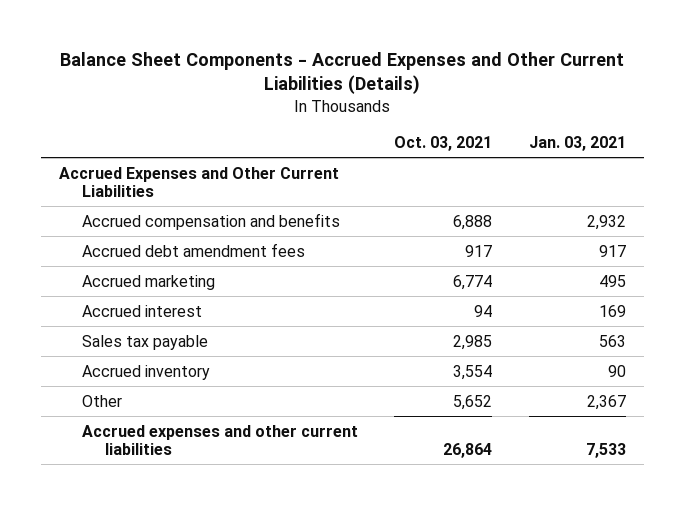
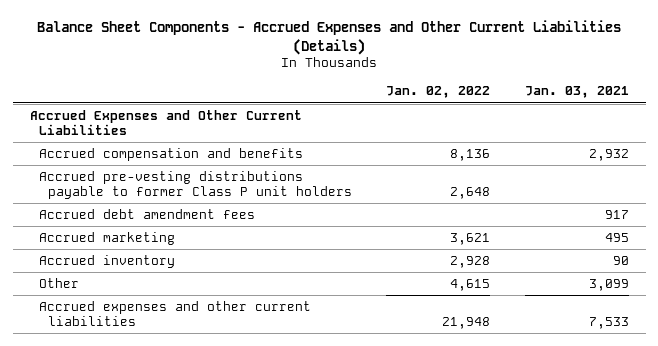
[394,136,493,152] Oct. 03, 2021 -> none
none -> [386,86,491,99] Jan. 02, 2022
none -> [38,170,353,200] Accrued pre-vesting distributions payable to former Class P unit holders
[82,304,203,317] Accrued interest -> none
[82,334,209,350] Sales tax payable -> none
[586,394,626,410] 2,367 -> [588,278,629,291] 3,099

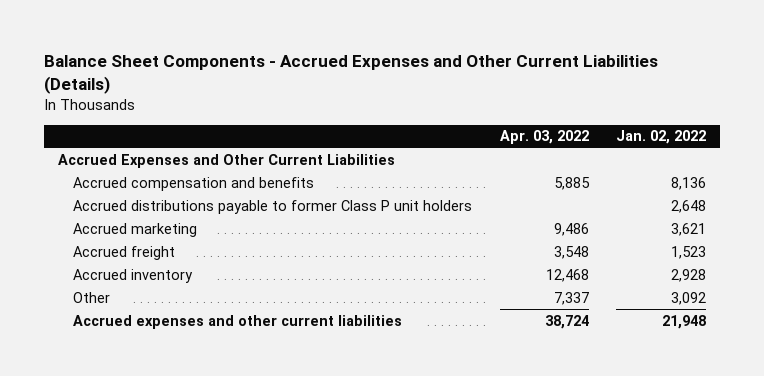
[524,86,629,99] Jan. 03, 2021 -> none
none -> [499,130,589,145] Apr. 03, 2022
[38,208,255,219] Accrued debt amendment fees -> none
[38,170,353,200] Accrued pre-vesting distributions payable to former Class P unit holders -> [73,199,473,214] Accrued distributions payable to former Class P unit holders
none -> [73,245,176,260] Accrued freight
[450,278,491,291] 4,615 -> [670,291,706,305] 3,092

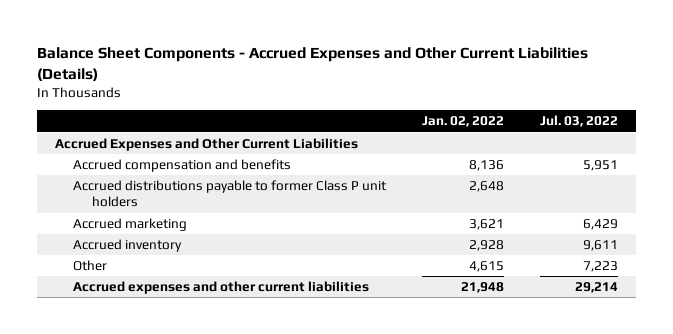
[499,130,589,145] Apr. 03, 2022 -> none
none -> [539,115,618,128] Jul. 03, 2022
[73,245,176,260] Accrued freight -> none
[670,291,706,305] 3,092 -> [469,260,505,272] 4,615

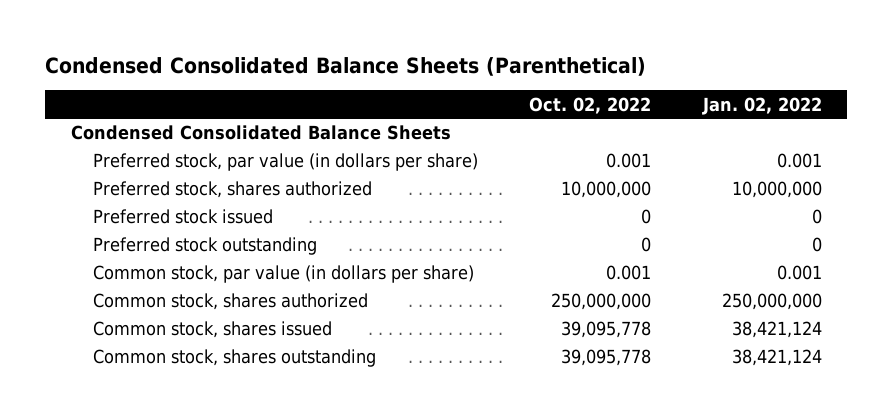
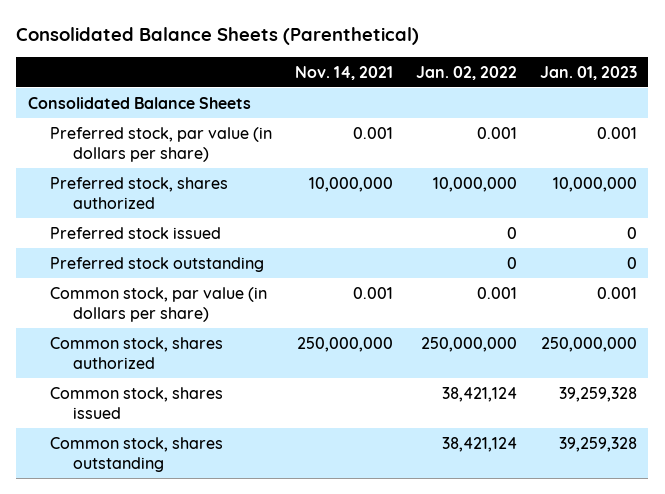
[44,56,646,76] Condensed Consolidated Balance Sheets (Parenthetical) -> [16,27,420,46] Consolidated Balance Sheets (Parenthetical)
[529,96,652,114] Oct. 02, 2022 -> none
none -> [295,65,394,80] Nov. 14, 2021
none -> [539,65,637,80] Jan. 01, 2023
[70,125,451,141] Condensed Consolidated Balance Sheets -> [27,96,251,109] Consolidated Balance Sheets

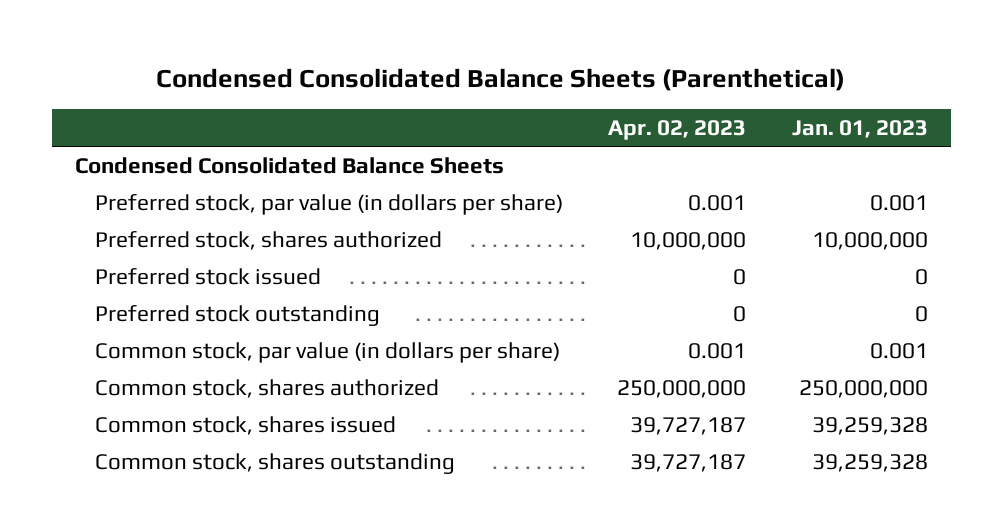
[16,27,420,46] Consolidated Balance Sheets (Parenthetical) -> [156,68,846,92] Condensed Consolidated Balance Sheets (Parenthetical)
[295,65,394,80] Nov. 14, 2021 -> none
[416,65,518,80] Jan. 02, 2022 -> none
none -> [608,120,747,141] Apr. 02, 2023
[27,96,251,109] Consolidated Balance Sheets -> [75,156,505,174] Condensed Consolidated Balance Sheets

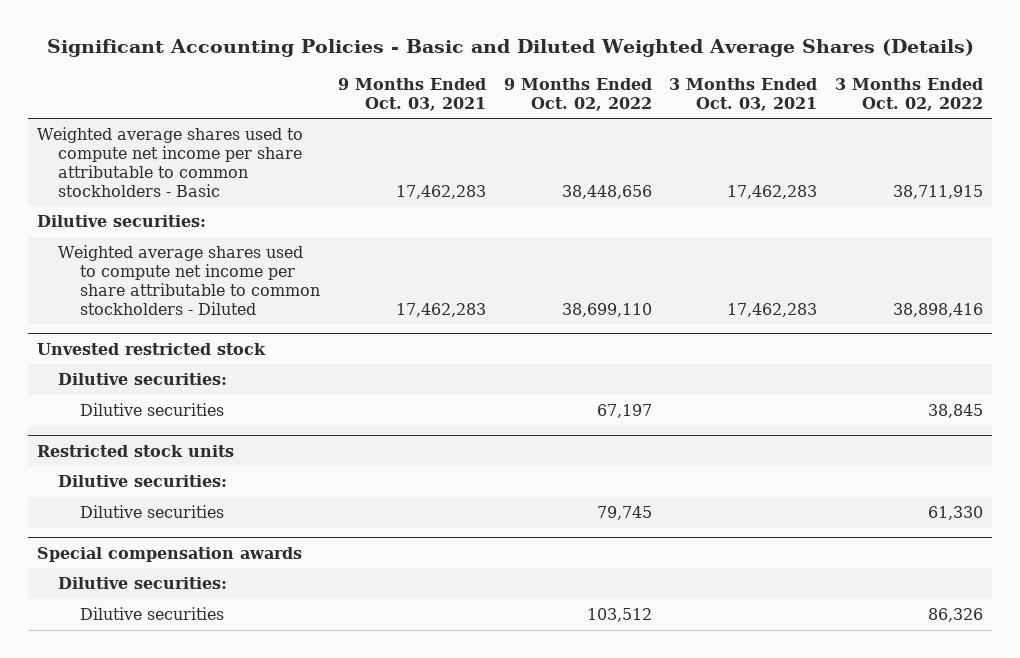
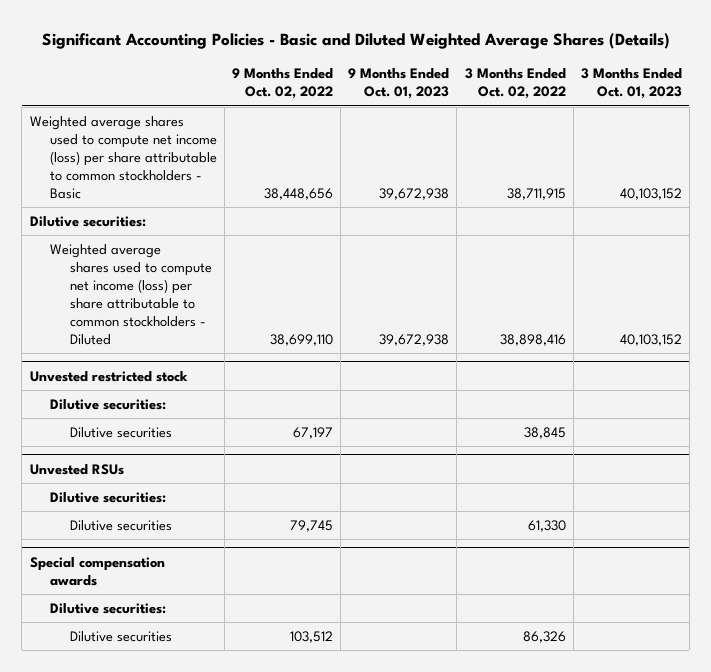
[337,77,486,111] 9 Months Ended Oct. 03, 2021 -> none
[669,77,818,111] 3 Months Ended Oct. 03, 2021 -> none
none -> [348,68,450,100] 9 Months Ended Oct. 01, 2023
none -> [580,68,682,100] 3 Months Ended Oct. 01, 2023
[36,127,303,197] Weighted average shares used to compute net income per share attributable to common stockholders - Basic -> [29,116,217,199] Weighted average shares used to compute net income (loss) per share attributable to common stockholders - Basic
[58,245,321,315] Weighted average shares used to compute net income per share attributable to common stockholders - Diluted -> [49,244,212,345] Weighted average shares used to compute net income (loss) per share attributable to common stockholders - Diluted
[36,444,234,457] Restricted stock units -> [29,463,124,475] Unvested RSUs

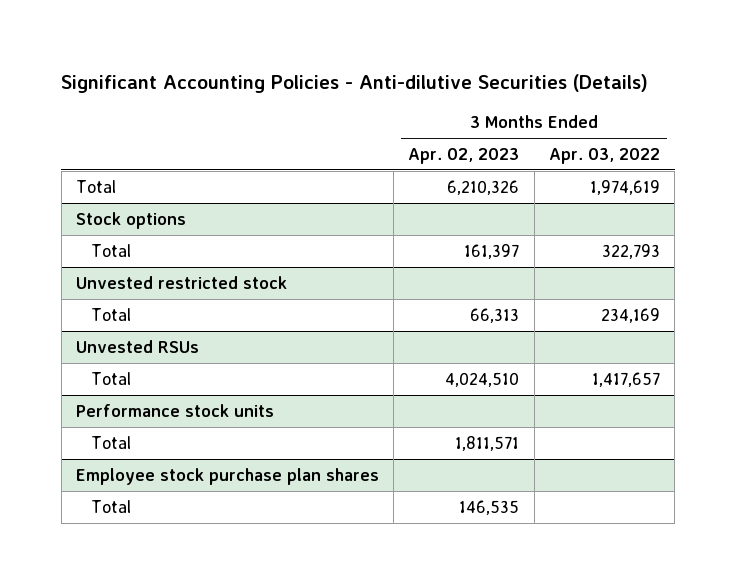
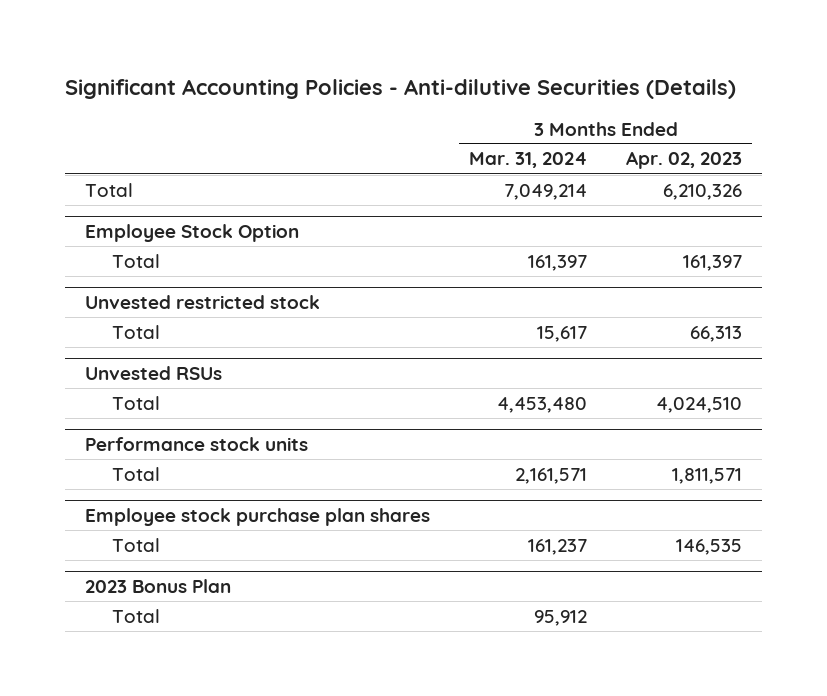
[548,148,660,165] Apr. 03, 2022 -> none
none -> [469,152,588,169] Mar. 31, 2024
[76,211,187,229] Stock options -> [84,223,299,242] Employee Stock Option
none -> [84,578,231,593] 2023 Bonus Plan
none -> [111,608,160,623] Total

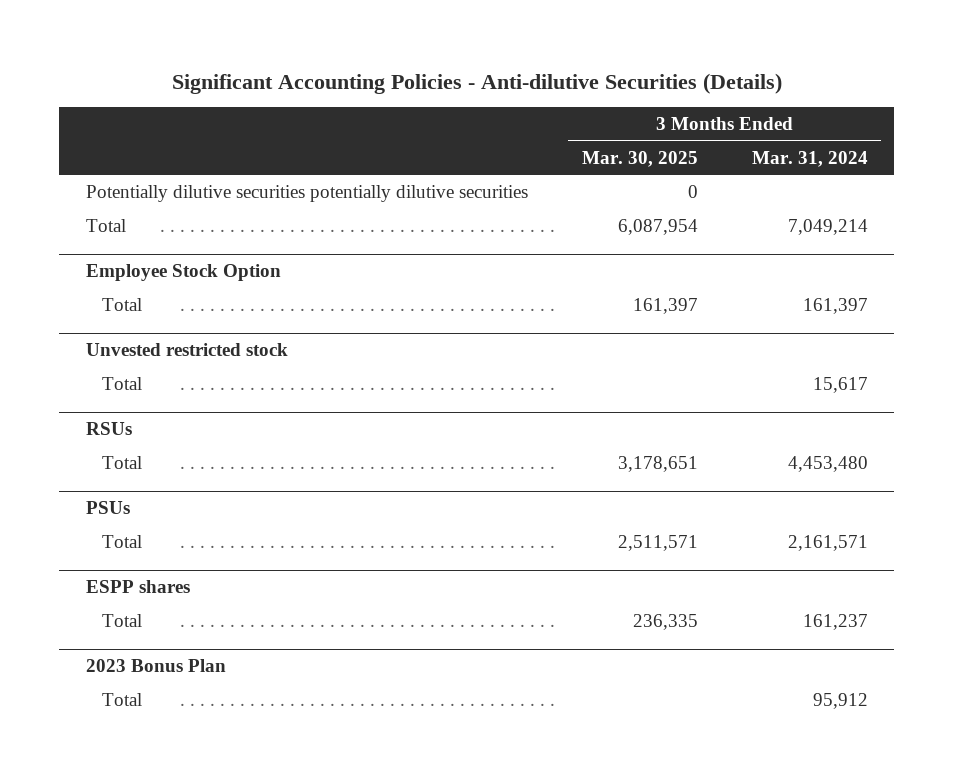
[626,151,743,170] Apr. 02, 2023 -> none
none -> [581,150,698,167] Mar. 30, 2025
none -> [86,184,529,202] Potentially dilutive securities potentially dilutive securities
[84,365,222,380] Unvested RSUs -> [86,422,133,436] RSUs
[84,436,308,451] Performance stock units -> [86,501,131,515] PSUs
[84,507,430,526] Employee stock purchase plan shares -> [86,580,191,594] ESPP shares

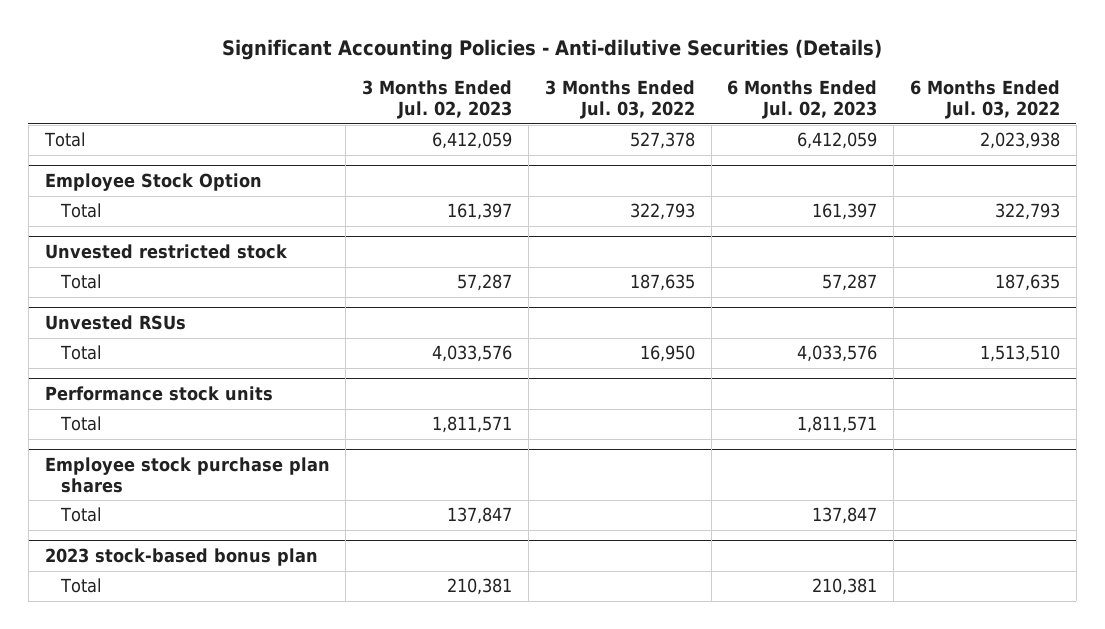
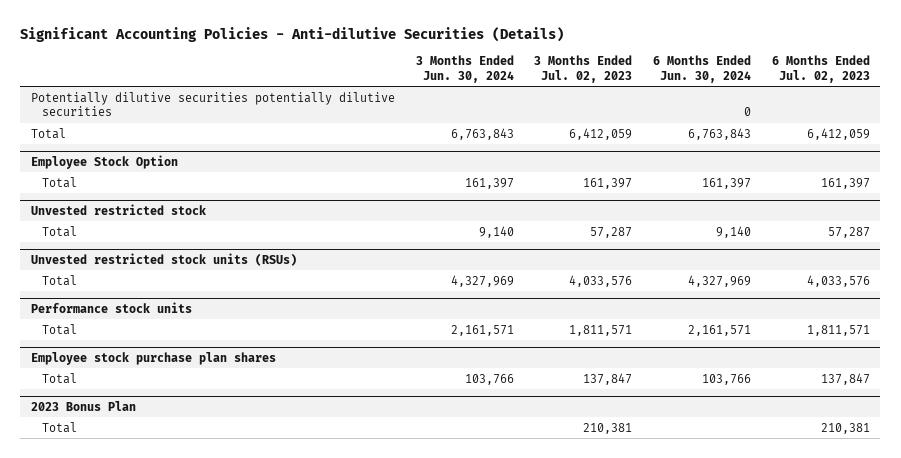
[544,80,695,119] 3 Months Ended Jul. 03, 2022 -> none
[910,80,1061,119] 6 Months Ended Jul. 03, 2022 -> none
none -> [415,55,514,83] 3 Months Ended Jun. 30, 2024
none -> [653,55,752,83] 6 Months Ended Jun. 30, 2024
none -> [30,91,395,117] Potentially dilutive securities potentially dilutive securities
[44,314,186,330] Unvested RSUs -> [30,253,297,267] Unvested restricted stock units (RSUs)
[44,547,318,566] 2023 stock-based bonus plan -> [30,401,136,412] 2023 Bonus Plan

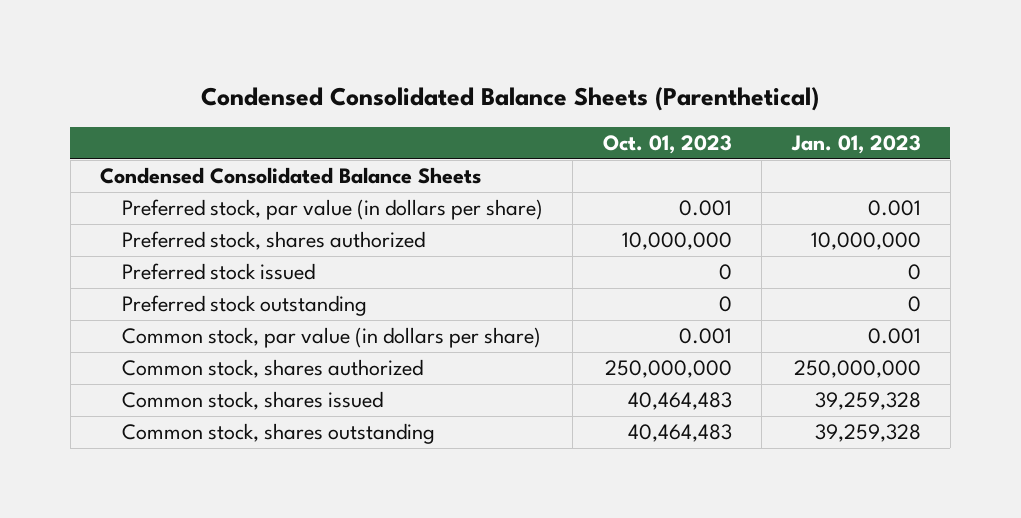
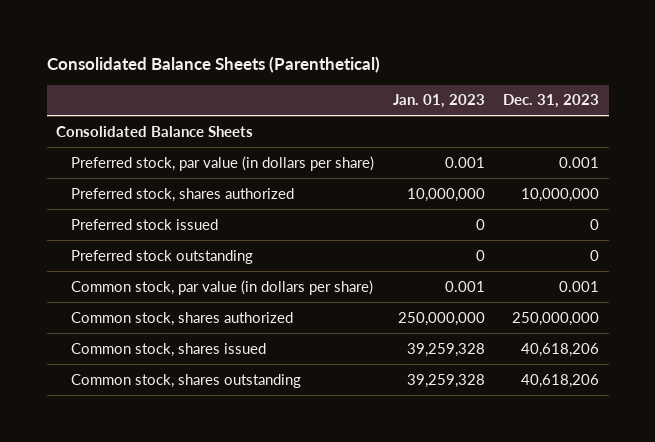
[201,86,820,111] Condensed Consolidated Balance Sheets (Parenthetical) -> [46,55,380,73] Consolidated Balance Sheets (Parenthetical)
[602,134,732,154] Oct. 01, 2023 -> none
none -> [503,94,600,109] Dec. 31, 2023
[100,167,482,185] Condensed Consolidated Balance Sheets -> [55,125,253,137] Consolidated Balance Sheets

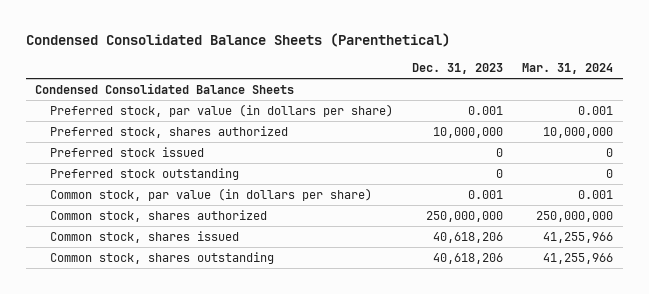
[46,55,380,73] Consolidated Balance Sheets (Parenthetical) -> [25,32,450,47] Condensed Consolidated Balance Sheets (Parenthetical)
[392,94,485,109] Jan. 01, 2023 -> none
none -> [522,62,614,74] Mar. 31, 2024
[55,125,253,137] Consolidated Balance Sheets -> [35,83,295,95] Condensed Consolidated Balance Sheets

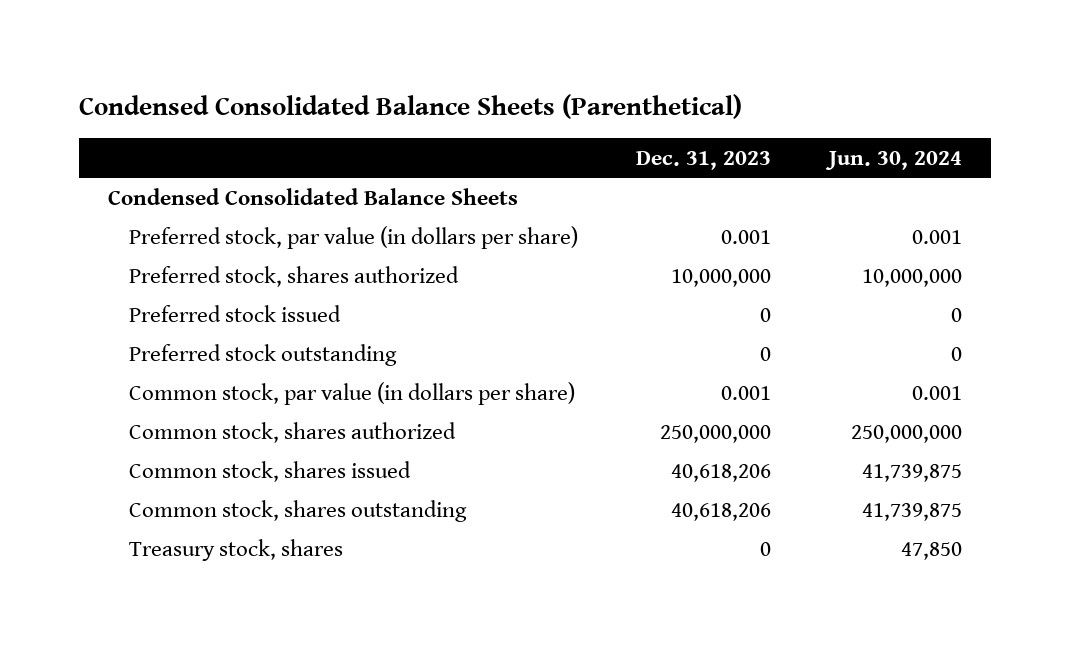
[522,62,614,74] Mar. 31, 2024 -> none
none -> [824,150,962,170] Jun. 30, 2024
none -> [128,538,343,561] Treasury stock, shares

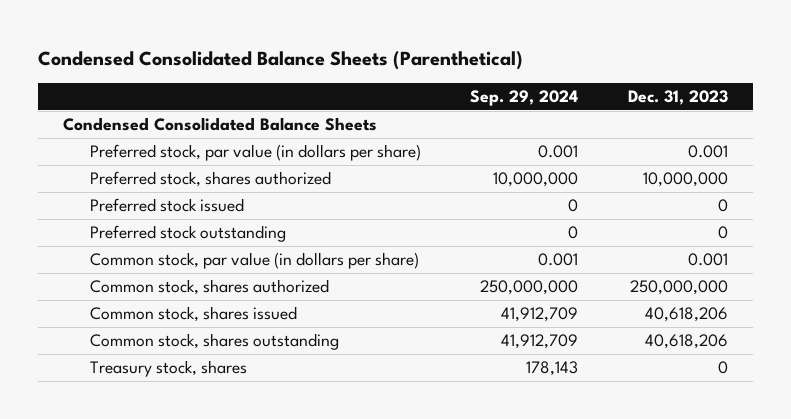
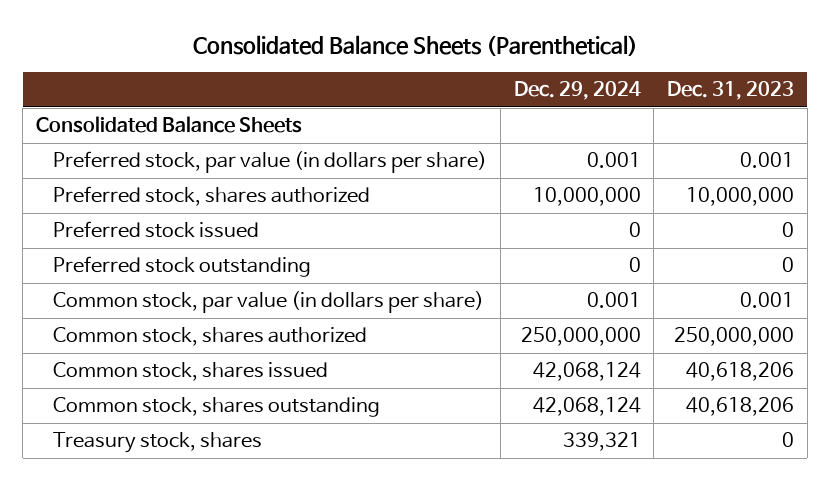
[38,51,524,71] Condensed Consolidated Balance Sheets (Parenthetical) -> [192,34,638,56] Consolidated Balance Sheets (Parenthetical)
[470,89,579,106] Sep. 29, 2024 -> none
none -> [513,81,641,101] Dec. 29, 2024
[62,117,377,132] Condensed Consolidated Balance Sheets -> [35,116,302,134] Consolidated Balance Sheets

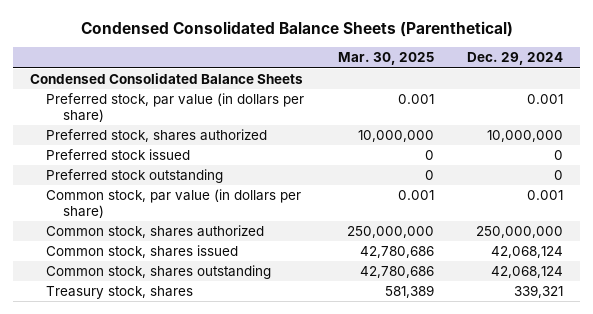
[192,34,638,56] Consolidated Balance Sheets (Parenthetical) -> [80,20,513,37] Condensed Consolidated Balance Sheets (Parenthetical)
[667,81,795,101] Dec. 31, 2023 -> none
none -> [337,52,434,66] Mar. 30, 2025
[35,116,302,134] Consolidated Balance Sheets -> [29,73,303,85] Condensed Consolidated Balance Sheets

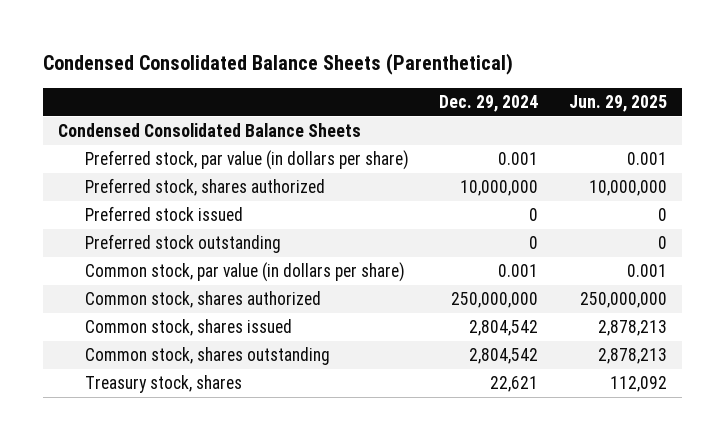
[337,52,434,66] Mar. 30, 2025 -> none
none -> [568,94,667,112] Jun. 29, 2025
[491,246,564,259] 42,068,124 -> [469,320,539,337] 2,804,542
[491,266,564,279] 42,068,124 -> [469,348,539,365] 2,804,542
[514,285,564,299] 339,321 -> [490,376,539,393] 22,621

